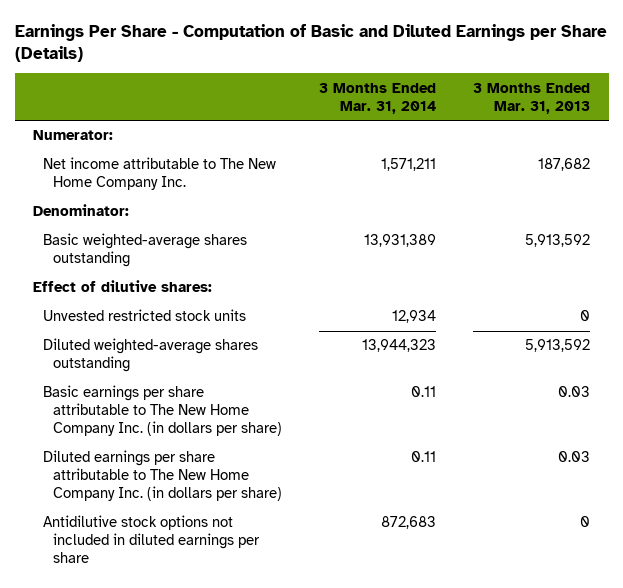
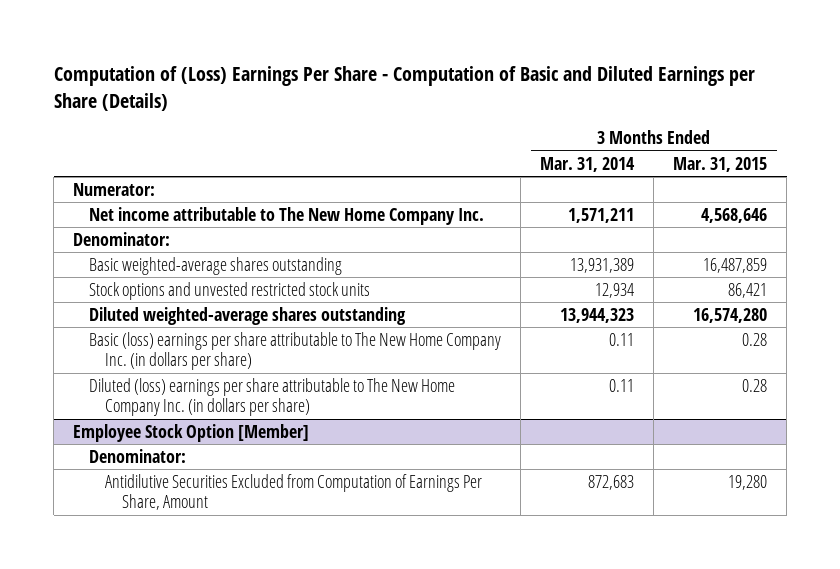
[14,23,607,63] Earnings Per Share - Computation of Basic and Diluted Earnings per Share (Details) -> [53,65,755,111] Computation of (Loss) Earnings Per Share - Computation of Basic and Diluted Earnings per Share (Details)
[473,82,591,114] 3 Months Ended Mar. 31, 2013 -> none
none -> [673,156,768,172] Mar. 31, 2015
[33,280,213,293] Effect of dilutive shares: -> none
[43,309,247,322] Unvested restricted stock units -> [89,281,371,300] Stock options and unvested restricted stock units
[43,385,283,437] Basic earnings per share attributable to The New Home Company Inc. (in dollars per share) -> [89,331,502,371] Basic (loss) earnings per share attributable to The New Home Company Inc. (in dollars per share)
[43,450,283,502] Diluted earnings per share attributable to The New Home Company Inc. (in dollars per share) -> [89,377,456,417] Diluted (loss) earnings per share attributable to The New Home Company Inc. (in dollars per share)
none -> [73,423,310,442] Employee Stock Option [Member]
none -> [89,448,187,463] Denominator:
[43,515,261,564] Antidilutive stock options not included in diluted earnings per share -> [105,473,483,511] Antidilutive Securities Excluded from Computation of Earnings Per Share, Amount

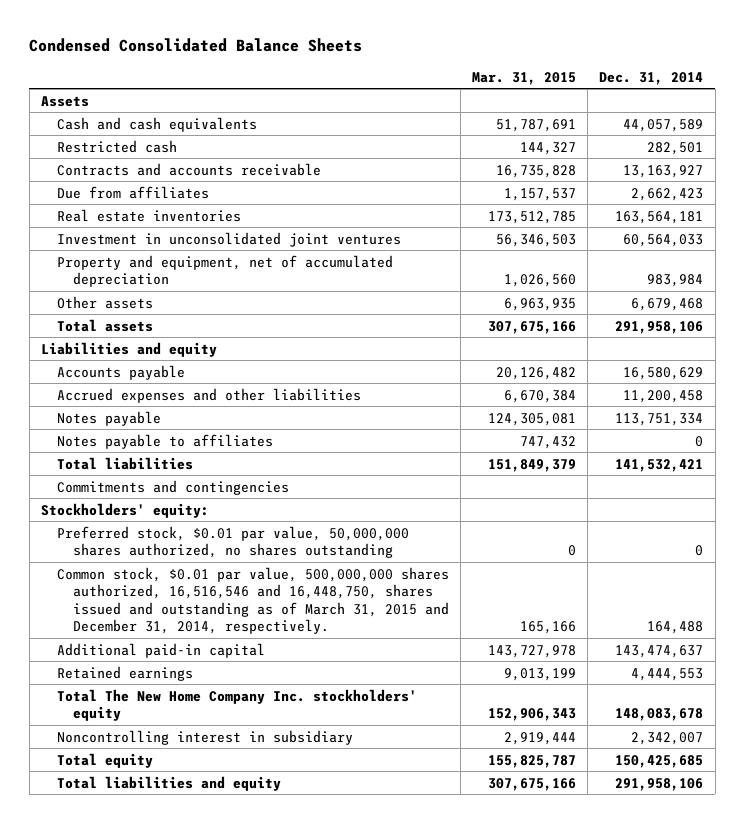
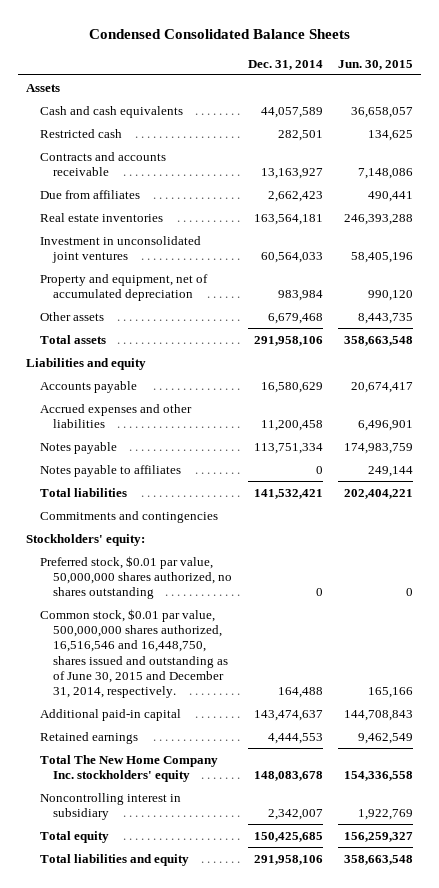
[472,71,577,85] Mar. 31, 2015 -> none
none -> [338,59,414,70] Jun. 30, 2015
[57,566,450,635] Common stock, $0.01 par value, 500,000,000 shares authorized, 16,516,546 and 16,448,750, shares issued and outstanding as of March 31, 2015 and December 31, 2014, respectively. -> [39,608,228,699] Common stock, $0.01 par value, 500,000,000 shares authorized, 16,516,546 and 16,448,750, shares issued and outstanding as of June 30, 2015 and December 31, 2014, respectively.

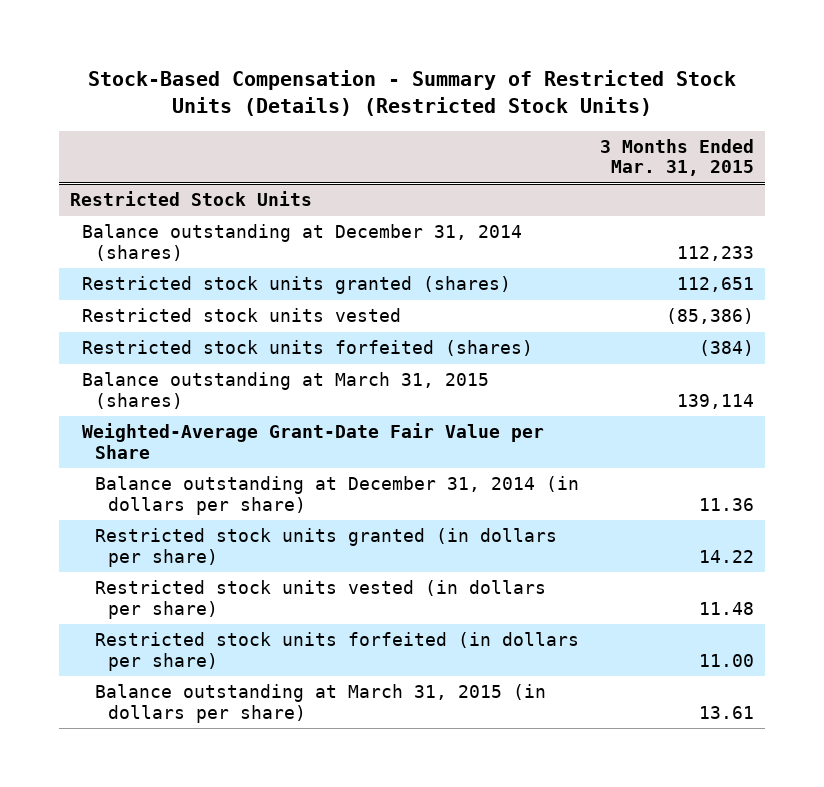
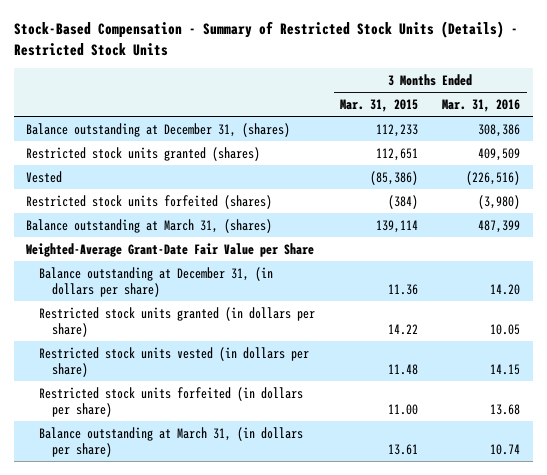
[87,70,736,117] Stock-Based Compensation - Summary of Restricted Stock Units (Details) (Restricted Stock Units) -> [13,21,518,56] Stock-Based Compensation - Summary of Restricted Stock Units (Details) - Restricted Stock Units
none -> [442,98,521,112] Mar. 31, 2016
[69,191,312,207] Restricted Stock Units -> none
[82,224,523,261] Balance outstanding at December 31, 2014 (shares) -> [26,122,291,137] Balance outstanding at December 31, (shares)
[82,308,402,323] Restricted stock units vested -> [26,170,63,183] Vested
[82,372,490,409] Balance outstanding at March 31, 2015 (shares) -> [26,218,273,233] Balance outstanding at March 31, (shares)
[95,476,580,515] Balance outstanding at December 31, 2014 (in dollars per share) -> [39,266,274,297] Balance outstanding at December 31, (in dollars per share)
[95,684,547,723] Balance outstanding at March 31, 2015 (in dollars per share) -> [39,426,304,457] Balance outstanding at March 31, (in dollars per share)

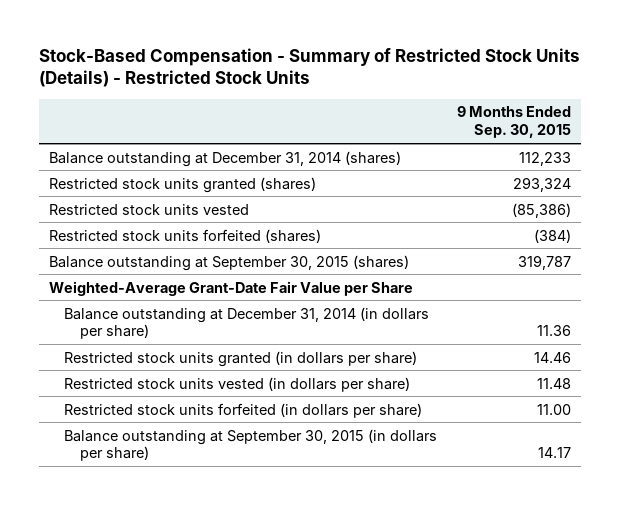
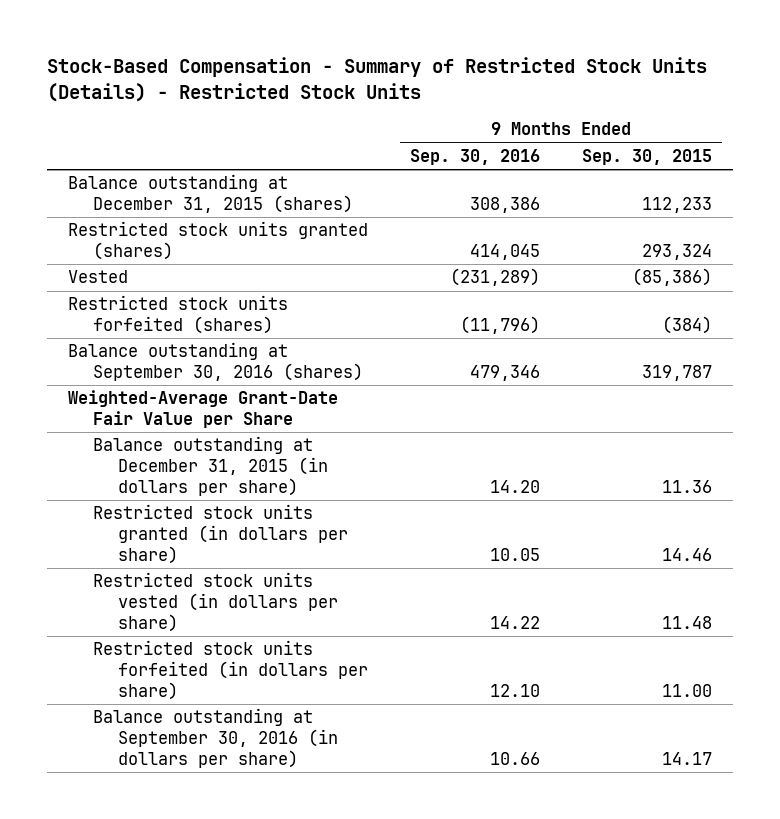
none -> [410,149,541,166] Sep. 30, 2016
[48,150,401,167] Balance outstanding at December 31, 2014 (shares) -> [68,174,354,214] Balance outstanding at December 31, 2015 (shares)
[48,203,249,215] Restricted stock units vested -> [68,270,129,284] Vested
[48,254,409,271] Balance outstanding at September 30, 2015 (shares) -> [68,342,364,382] Balance outstanding at September 30, 2016 (shares)
[64,306,430,340] Balance outstanding at December 31, 2014 (in dollars per share) -> [93,436,328,496] Balance outstanding at December 31, 2015 (in dollars per share)
[64,428,438,462] Balance outstanding at September 30, 2015 (in dollars per share) -> [93,708,338,768] Balance outstanding at September 30, 2016 (in dollars per share)

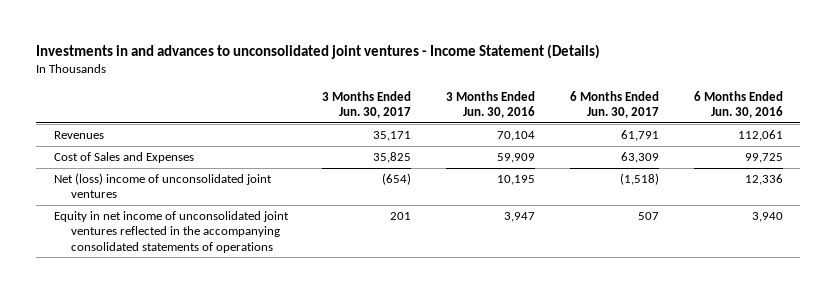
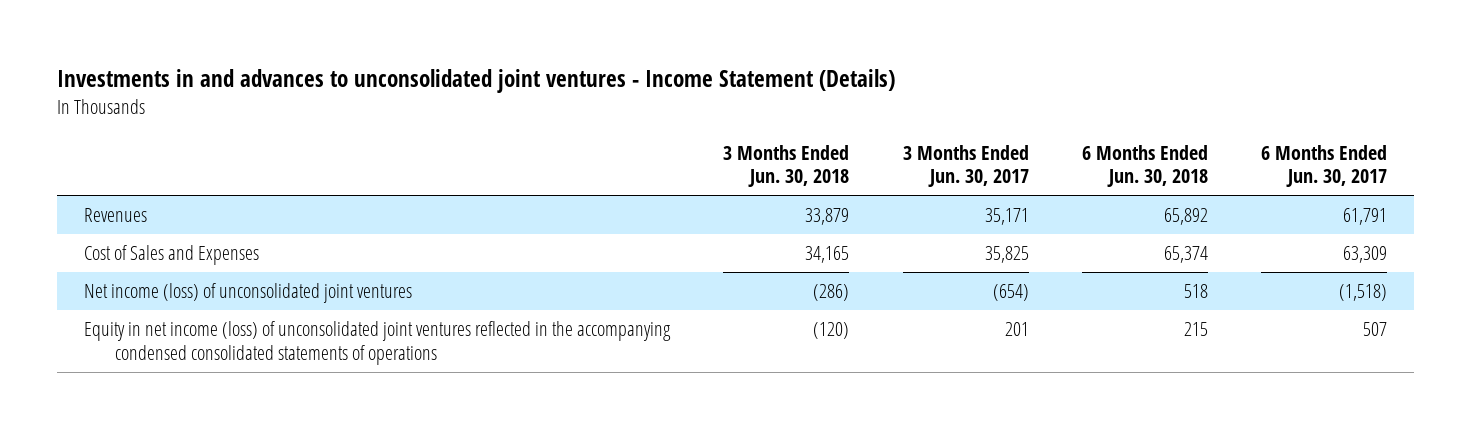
[446,90,536,118] 3 Months Ended Jun. 30, 2016 -> none
[693,90,783,118] 6 Months Ended Jun. 30, 2016 -> none
none -> [723,144,850,188] 3 Months Ended Jun. 30, 2018
none -> [1081,144,1208,188] 6 Months Ended Jun. 30, 2018
[53,172,272,199] Net (loss) income of unconsolidated joint ventures -> [83,283,412,304] Net income (loss) of unconsolidated joint ventures
[53,210,289,253] Equity in net income of unconsolidated joint ventures reflected in the accompanying consolidated statements of operations -> [83,321,671,365] Equity in net income (loss) of unconsolidated joint ventures reflected in the accompanying condensed consolidated statements of operations

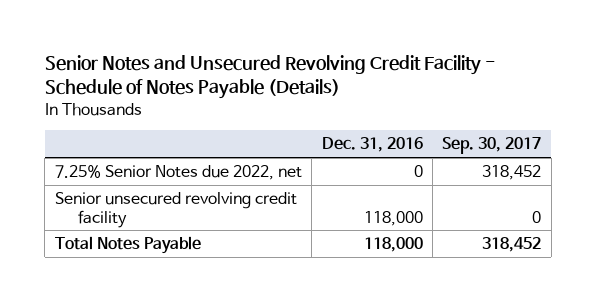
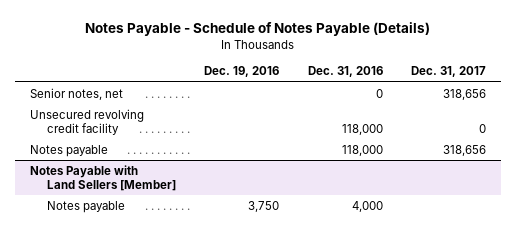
[44,55,496,100] Senior Notes and Unsecured Revolving Credit Facility - Schedule of Notes Payable (Details) -> [85,22,431,37] Notes Payable - Schedule of Notes Payable (Details)
[442,137,542,155] Sep. 30, 2017 -> none
none -> [204,66,280,78] Dec. 19, 2016
none -> [411,66,487,78] Dec. 31, 2017
[54,165,302,181] 7.25% Senior Notes due 2022, net -> [29,87,123,100] Senior notes, net
[54,192,297,228] Senior unsecured revolving credit facility -> [29,108,144,135] Unsecured revolving credit facility
[54,236,201,255] Total Notes Payable -> [29,144,108,157] Notes payable
none -> [29,164,177,191] Notes Payable with Land Sellers [Member]
none -> [47,200,126,213] Notes payable

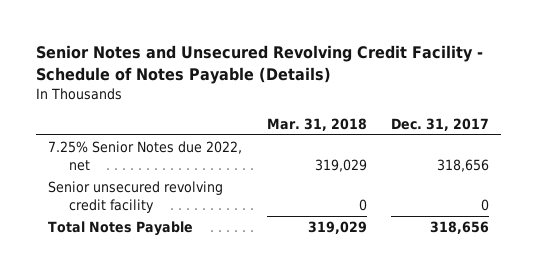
[85,22,431,37] Notes Payable - Schedule of Notes Payable (Details) -> [36,44,484,84] Senior Notes and Unsecured Revolving Credit Facility - Schedule of Notes Payable (Details)
[204,66,280,78] Dec. 19, 2016 -> none
[307,66,383,78] Dec. 31, 2016 -> none
none -> [266,117,367,131] Mar. 31, 2018
[29,164,177,191] Notes Payable with Land Sellers [Member] -> none
[47,200,126,213] Notes payable -> none
[29,87,123,100] Senior notes, net -> [48,141,243,172] 7.25% Senior Notes due 2022, net
[29,108,144,135] Unsecured revolving credit facility -> [48,181,224,214] Senior unsecured revolving credit facility
[29,144,108,157] Notes payable -> [48,221,194,237] Total Notes Payable

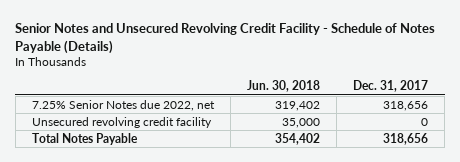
[266,117,367,131] Mar. 31, 2018 -> none
none -> [246,80,320,93] Jun. 30, 2018
[48,181,224,214] Senior unsecured revolving credit facility -> [31,116,212,128] Unsecured revolving credit facility

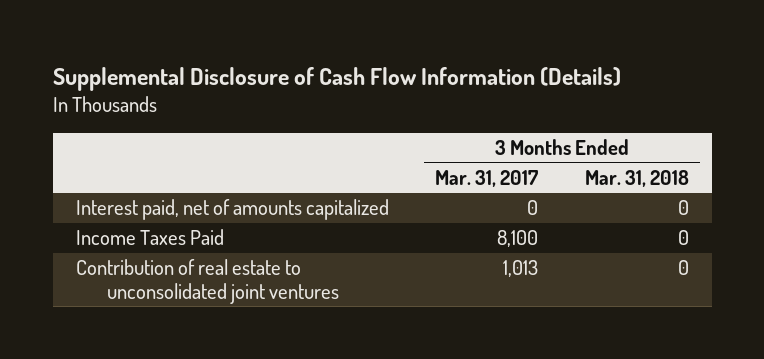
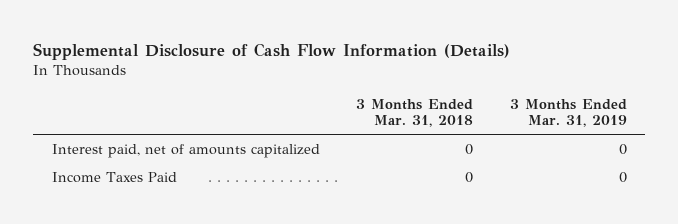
[435,169,539,187] Mar. 31, 2017 -> none
none -> [509,98,627,128] 3 Months Ended Mar. 31, 2019
[75,259,339,305] Contribution of real estate to unconsolidated joint ventures -> none

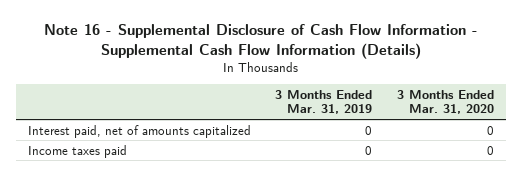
[33,42,511,60] Supplemental Disclosure of Cash Flow Information (Details) -> [43,24,478,59] Note 16 - Supplemental Disclosure of Cash Flow Information - Supplemental Cash Flow Information (Details)
[356,98,474,128] 3 Months Ended Mar. 31, 2018 -> none
none -> [396,89,494,115] 3 Months Ended Mar. 31, 2020
[51,171,177,183] Income Taxes Paid -> [28,144,128,158] Income taxes paid

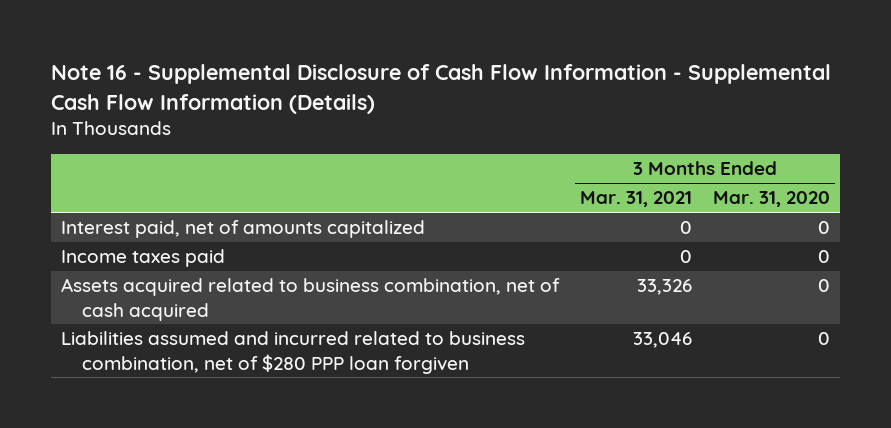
[275,89,373,115] 3 Months Ended Mar. 31, 2019 -> none
none -> [580,191,693,208] Mar. 31, 2021
none -> [61,278,561,321] Assets acquired related to business combination, net of cash acquired
none -> [61,331,526,374] Liabilities assumed and incurred related to business combination, net of $280 PPP loan forgiven

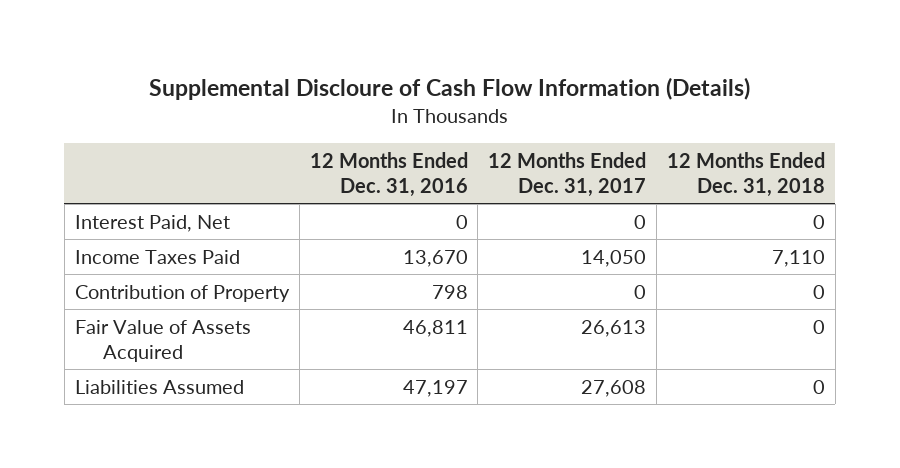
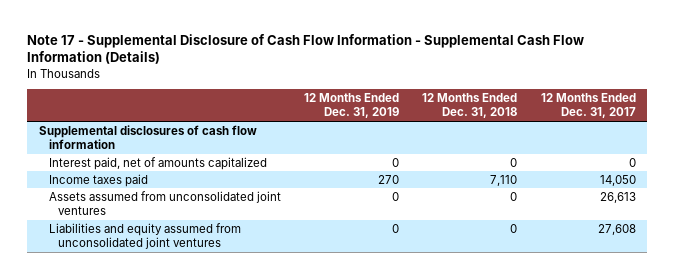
[148,76,750,100] Supplemental Discloure of Cash Flow Information (Details) -> [27,33,585,65] Note 17 - Supplemental Disclosure of Cash Flow Information - Supplemental Cash Flow Information (Details)
[309,151,468,197] 12 Months Ended Dec. 31, 2016 -> none
none -> [303,93,399,119] 12 Months Ended Dec. 31, 2019
[74,284,290,302] Contribution of Property -> none
none -> [38,124,257,150] Supplemental disclosures of cash flow information
[74,214,230,232] Interest Paid, Net -> [48,156,267,170] Interest paid, net of amounts capitalized
[74,249,240,264] Income Taxes Paid -> [48,173,148,187] Income taxes paid
[74,319,251,363] Fair Value of Assets Acquired -> [48,190,281,216] Assets assumed from unconsolidated joint ventures
[74,379,244,394] Liabilities Assumed -> [48,222,241,250] Liabilities and equity assumed from unconsolidated joint ventures

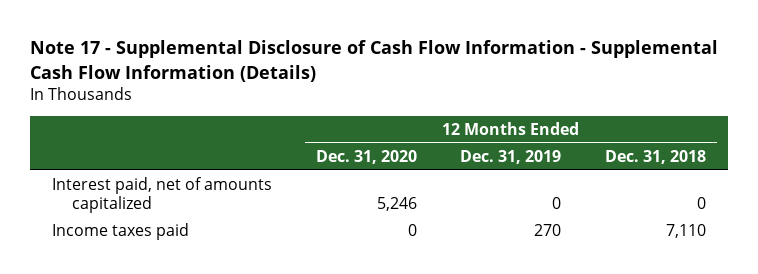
[540,93,636,119] 12 Months Ended Dec. 31, 2017 -> none
none -> [315,149,417,164] Dec. 31, 2020
[38,124,257,150] Supplemental disclosures of cash flow information -> none
[48,190,281,216] Assets assumed from unconsolidated joint ventures -> none
[48,222,241,250] Liabilities and equity assumed from unconsolidated joint ventures -> none

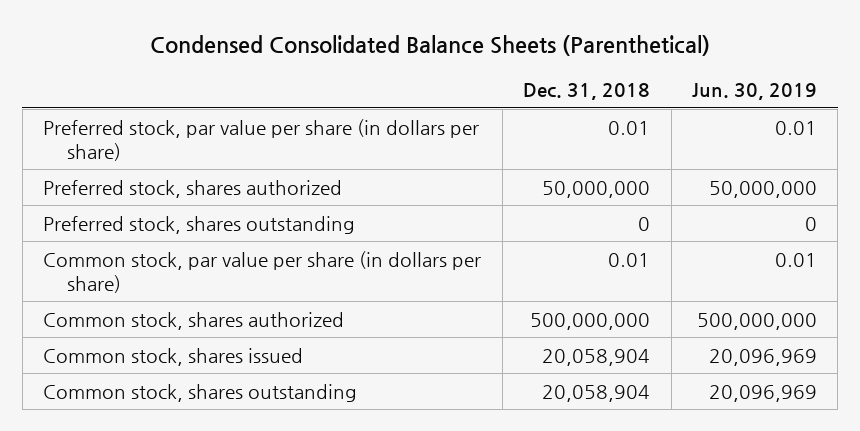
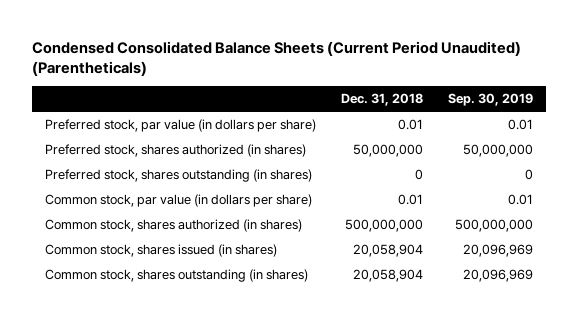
[150,35,711,57] Condensed Consolidated Balance Sheets (Parenthetical) -> [32,40,522,76] Condensed Consolidated Balance Sheets (Current Period Unaudited) (Parentheticals)
[691,83,817,101] Jun. 30, 2019 -> none
none -> [448,93,534,107] Sep. 30, 2019
[43,118,480,161] Preferred stock, par value per share (in dollars per share) -> [44,119,316,133] Preferred stock, par value (in dollars per share)
[43,179,343,198] Preferred stock, shares authorized -> [44,144,306,158] Preferred stock, shares authorized (in shares)
[43,215,356,234] Preferred stock, shares outstanding -> [44,169,312,183] Preferred stock, shares outstanding (in shares)
[43,250,482,293] Common stock, par value per share (in dollars per share) -> [44,194,312,208] Common stock, par value (in dollars per share)
[43,311,345,330] Common stock, shares authorized -> [44,219,302,233] Common stock, shares authorized (in shares)
[43,347,304,366] Common stock, shares issued -> [44,244,277,258] Common stock, shares issued (in shares)
[43,383,358,402] Common stock, shares outstanding -> [44,269,308,283] Common stock, shares outstanding (in shares)

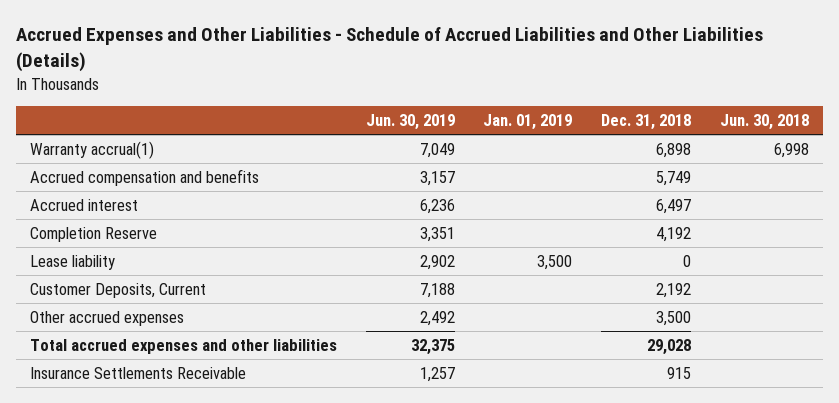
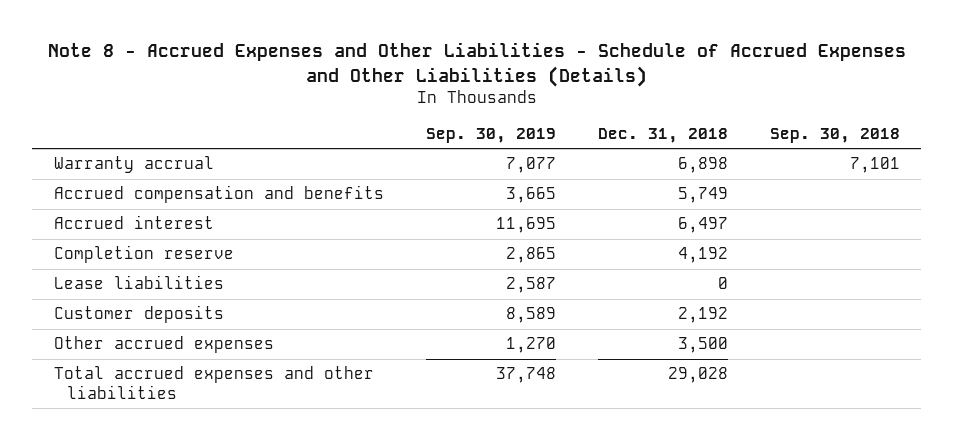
[15,27,763,73] Accrued Expenses and Other Liabilities - Schedule of Accrued Liabilities and Other Liabilities (Details) -> [47,42,906,87] Note 8 - Accrued Expenses and Other Liabilities - Schedule of Accrued Expenses and Other Liabilities (Details)
[365,114,455,131] Jun. 30, 2019 -> none
[483,114,573,131] Jan. 01, 2019 -> none
[719,114,809,131] Jun. 30, 2018 -> none
none -> [425,128,556,144] Sep. 30, 2019
none -> [770,128,901,144] Sep. 30, 2018
[30,140,155,159] Warranty accrual(1) -> [53,156,214,174] Warranty accrual
[30,226,158,242] Completion Reserve -> [53,245,234,264] Completion reserve
[30,254,116,270] Lease liability -> [53,275,224,290] Lease liabilities
[30,282,207,298] Customer Deposits, Current -> [53,305,224,324] Customer deposits
[30,366,247,379] Insurance Settlements Receivable -> none

